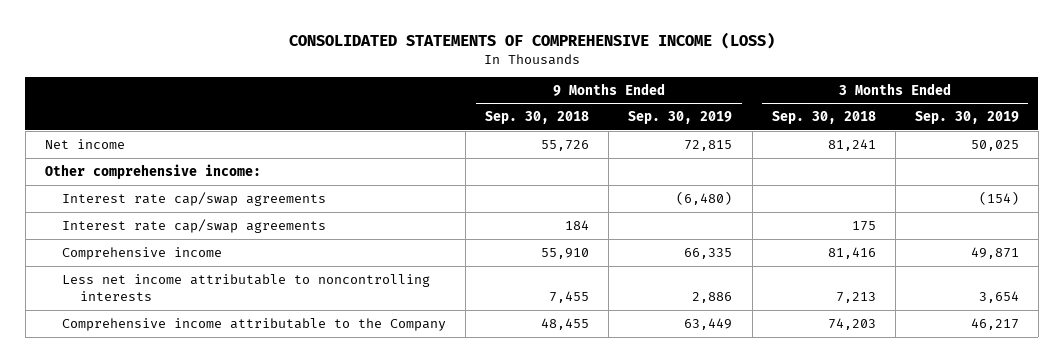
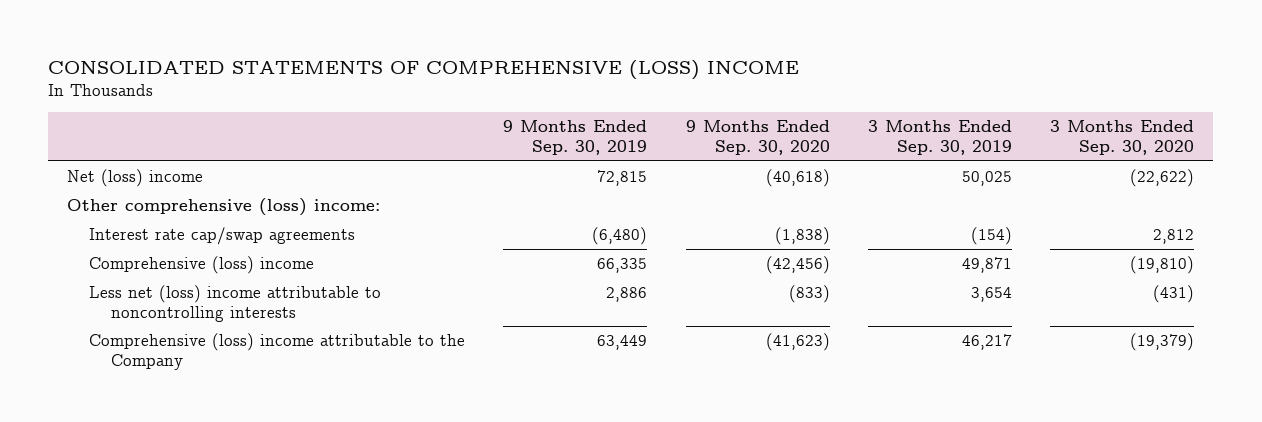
[288,31,775,49] CONSOLIDATED STATEMENTS OF COMPREHENSIVE INCOME (LOSS) -> [48,59,800,80] CONSOLIDATED STATEMENTS OF COMPREHENSIVE (LOSS) INCOME
[485,111,590,125] Sep. 30, 2018 -> none
[771,111,876,125] Sep. 30, 2018 -> none
none -> [685,120,830,155] 9 Months Ended Sep. 30, 2020
none -> [1050,120,1195,155] 3 Months Ended Sep. 30, 2020
[44,138,125,149] Net income -> [67,169,204,188] Net (loss) income
[44,163,261,179] Other comprehensive income: -> [67,198,381,217] Other comprehensive (loss) income:
[62,218,327,233] Interest rate cap/swap agreements -> none
[62,246,223,260] Comprehensive income -> [89,256,315,275] Comprehensive (loss) income
[62,273,431,301] Less net income attributable to noncontrolling interests -> [89,285,382,322] Less net (loss) income attributable to noncontrolling interests
[62,317,447,331] Comprehensive income attributable to the Company -> [89,333,466,370] Comprehensive (loss) income attributable to the Company

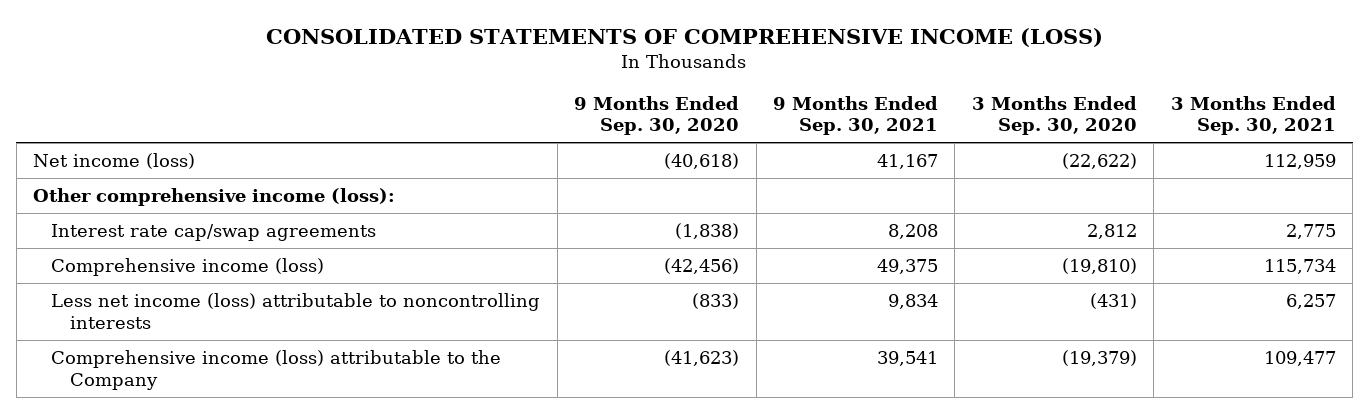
[48,59,800,80] CONSOLIDATED STATEMENTS OF COMPREHENSIVE (LOSS) INCOME -> [266,27,1104,47] CONSOLIDATED STATEMENTS OF COMPREHENSIVE INCOME (LOSS)
[503,120,648,155] 9 Months Ended Sep. 30, 2019 -> none
[867,120,1012,155] 3 Months Ended Sep. 30, 2019 -> none
none -> [773,95,939,136] 9 Months Ended Sep. 30, 2021
none -> [1170,95,1336,136] 3 Months Ended Sep. 30, 2021
[67,169,204,188] Net (loss) income -> [33,153,196,170] Net income (loss)
[67,198,381,217] Other comprehensive (loss) income: -> [33,188,396,207] Other comprehensive income (loss):
[89,256,315,275] Comprehensive (loss) income -> [51,258,325,277] Comprehensive income (loss)
[89,285,382,322] Less net (loss) income attributable to noncontrolling interests -> [51,293,541,329] Less net income (loss) attributable to noncontrolling interests
[89,333,466,370] Comprehensive (loss) income attributable to the Company -> [51,350,502,390] Comprehensive income (loss) attributable to the Company

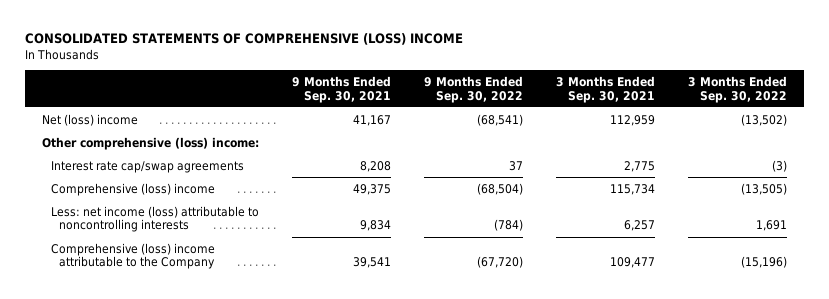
[266,27,1104,47] CONSOLIDATED STATEMENTS OF COMPREHENSIVE INCOME (LOSS) -> [25,33,464,46] CONSOLIDATED STATEMENTS OF COMPREHENSIVE (LOSS) INCOME
[574,95,740,136] 9 Months Ended Sep. 30, 2020 -> none
[971,95,1137,136] 3 Months Ended Sep. 30, 2020 -> none
none -> [424,75,524,103] 9 Months Ended Sep. 30, 2022
none -> [688,75,788,103] 3 Months Ended Sep. 30, 2022
[33,153,196,170] Net income (loss) -> [42,113,139,126] Net (loss) income
[33,188,396,207] Other comprehensive income (loss): -> [42,136,260,150] Other comprehensive (loss) income:
[51,258,325,277] Comprehensive income (loss) -> [50,182,215,196] Comprehensive (loss) income
[51,293,541,329] Less net income (loss) attributable to noncontrolling interests -> [50,205,259,233] Less: net income (loss) attributable to noncontrolling interests
[51,350,502,390] Comprehensive income (loss) attributable to the Company -> [50,242,216,270] Comprehensive (loss) income attributable to the Company

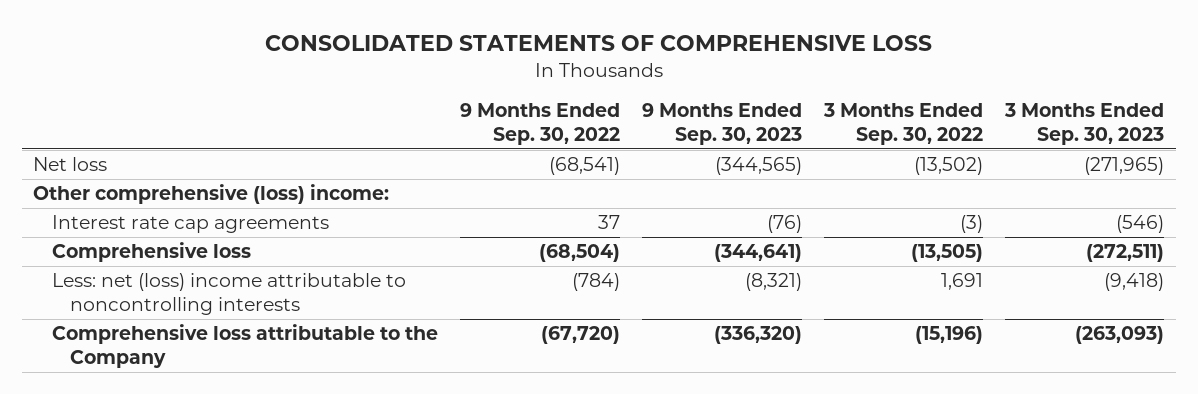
[25,33,464,46] CONSOLIDATED STATEMENTS OF COMPREHENSIVE (LOSS) INCOME -> [264,35,932,52] CONSOLIDATED STATEMENTS OF COMPREHENSIVE LOSS
[292,75,392,103] 9 Months Ended Sep. 30, 2021 -> none
[556,75,656,103] 3 Months Ended Sep. 30, 2021 -> none
none -> [642,103,803,145] 9 Months Ended Sep. 30, 2023
none -> [1004,103,1165,145] 3 Months Ended Sep. 30, 2023
[42,113,139,126] Net (loss) income -> [33,157,108,172] Net loss
[50,160,244,173] Interest rate cap/swap agreements -> [51,215,329,234] Interest rate cap agreements
[50,182,215,196] Comprehensive (loss) income -> [51,242,251,263] Comprehensive loss
[50,205,259,233] Less: net income (loss) attributable to noncontrolling interests -> [51,273,406,315] Less: net (loss) income attributable to noncontrolling interests
[50,242,216,270] Comprehensive (loss) income attributable to the Company -> [51,324,438,368] Comprehensive loss attributable to the Company

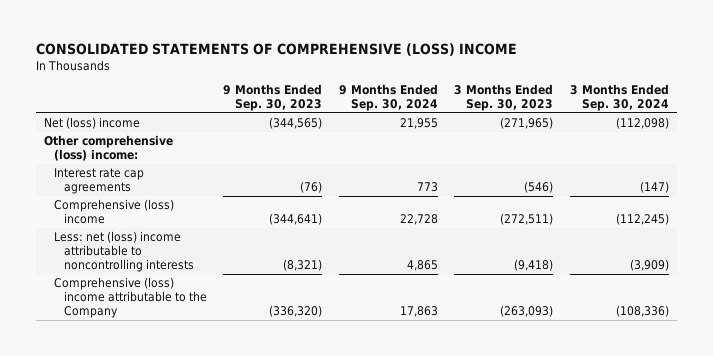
[264,35,932,52] CONSOLIDATED STATEMENTS OF COMPREHENSIVE LOSS -> [35,42,517,56] CONSOLIDATED STATEMENTS OF COMPREHENSIVE (LOSS) INCOME
[459,103,620,145] 9 Months Ended Sep. 30, 2022 -> none
[823,103,984,145] 3 Months Ended Sep. 30, 2022 -> none
none -> [338,84,438,112] 9 Months Ended Sep. 30, 2024
none -> [569,84,669,112] 3 Months Ended Sep. 30, 2024
[33,157,108,172] Net loss -> [44,117,141,130] Net (loss) income
[51,242,251,263] Comprehensive loss -> [53,199,174,225] Comprehensive (loss) income
[51,324,438,368] Comprehensive loss attributable to the Company -> [53,277,207,319] Comprehensive (loss) income attributable to the Company

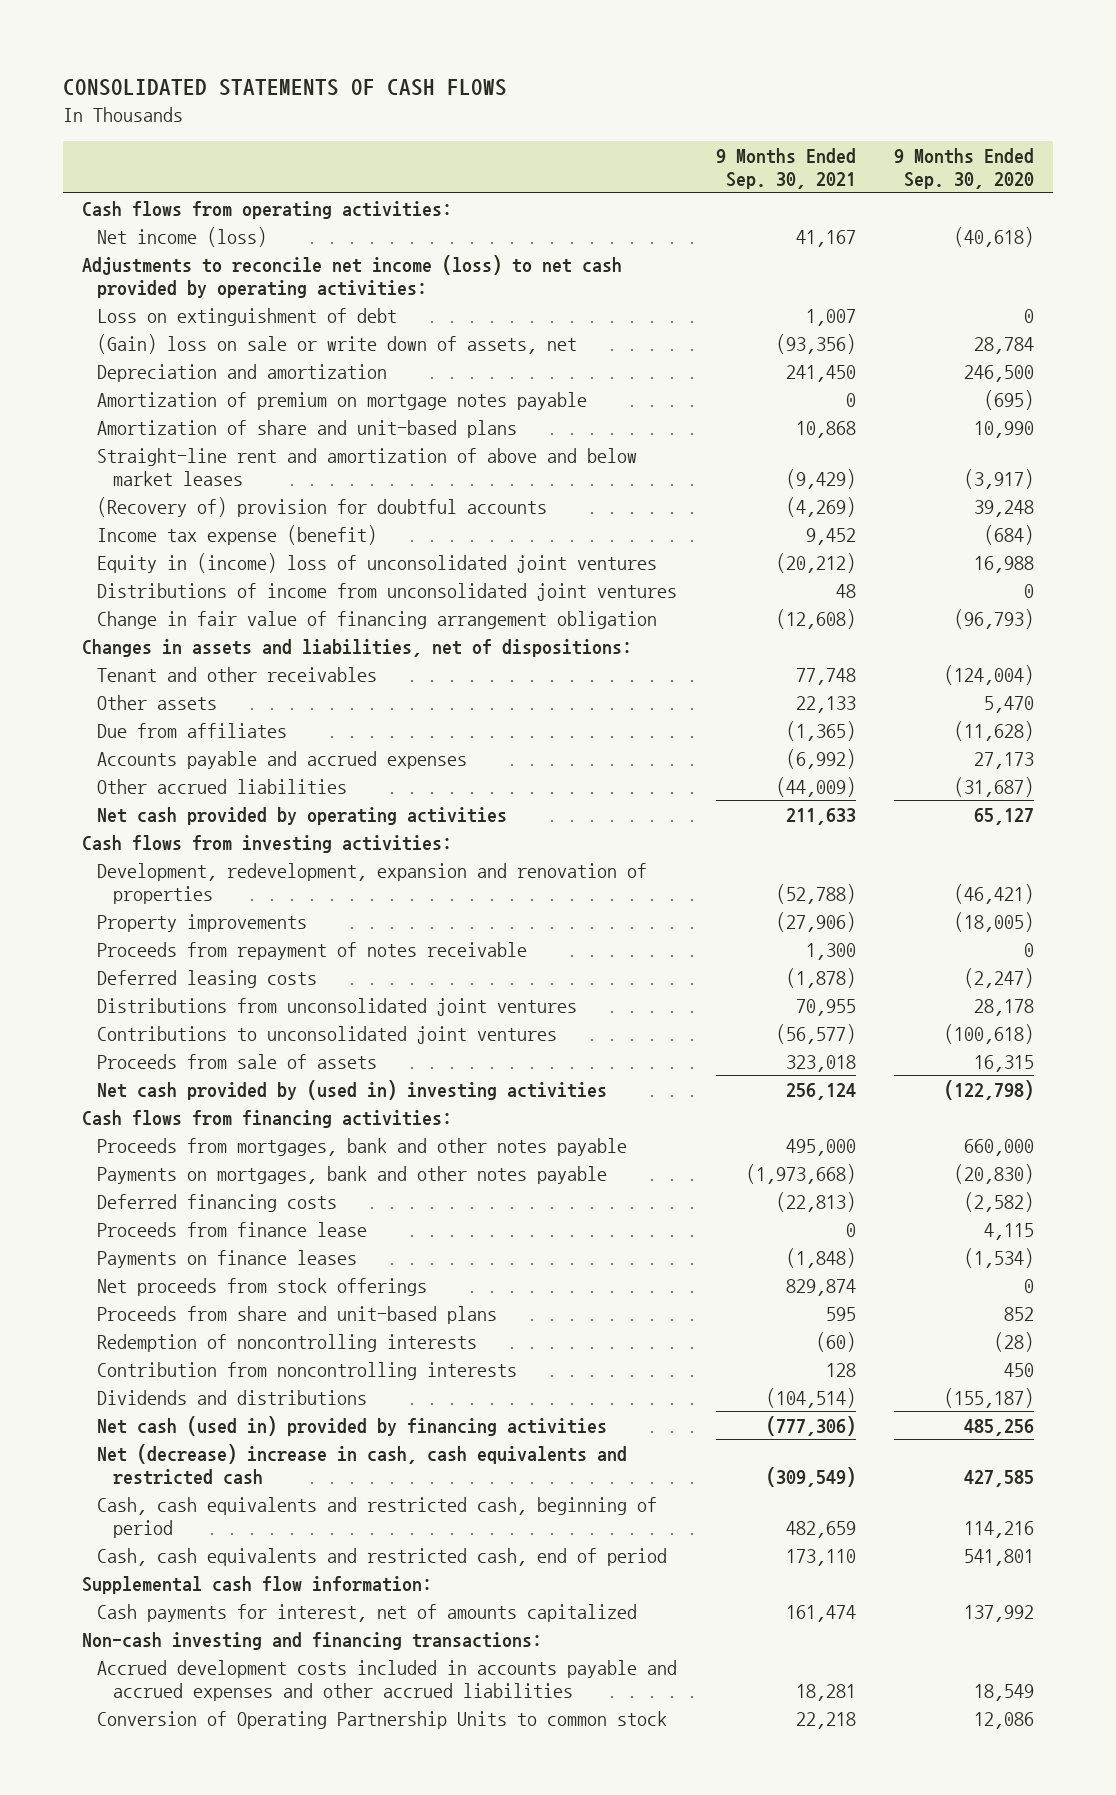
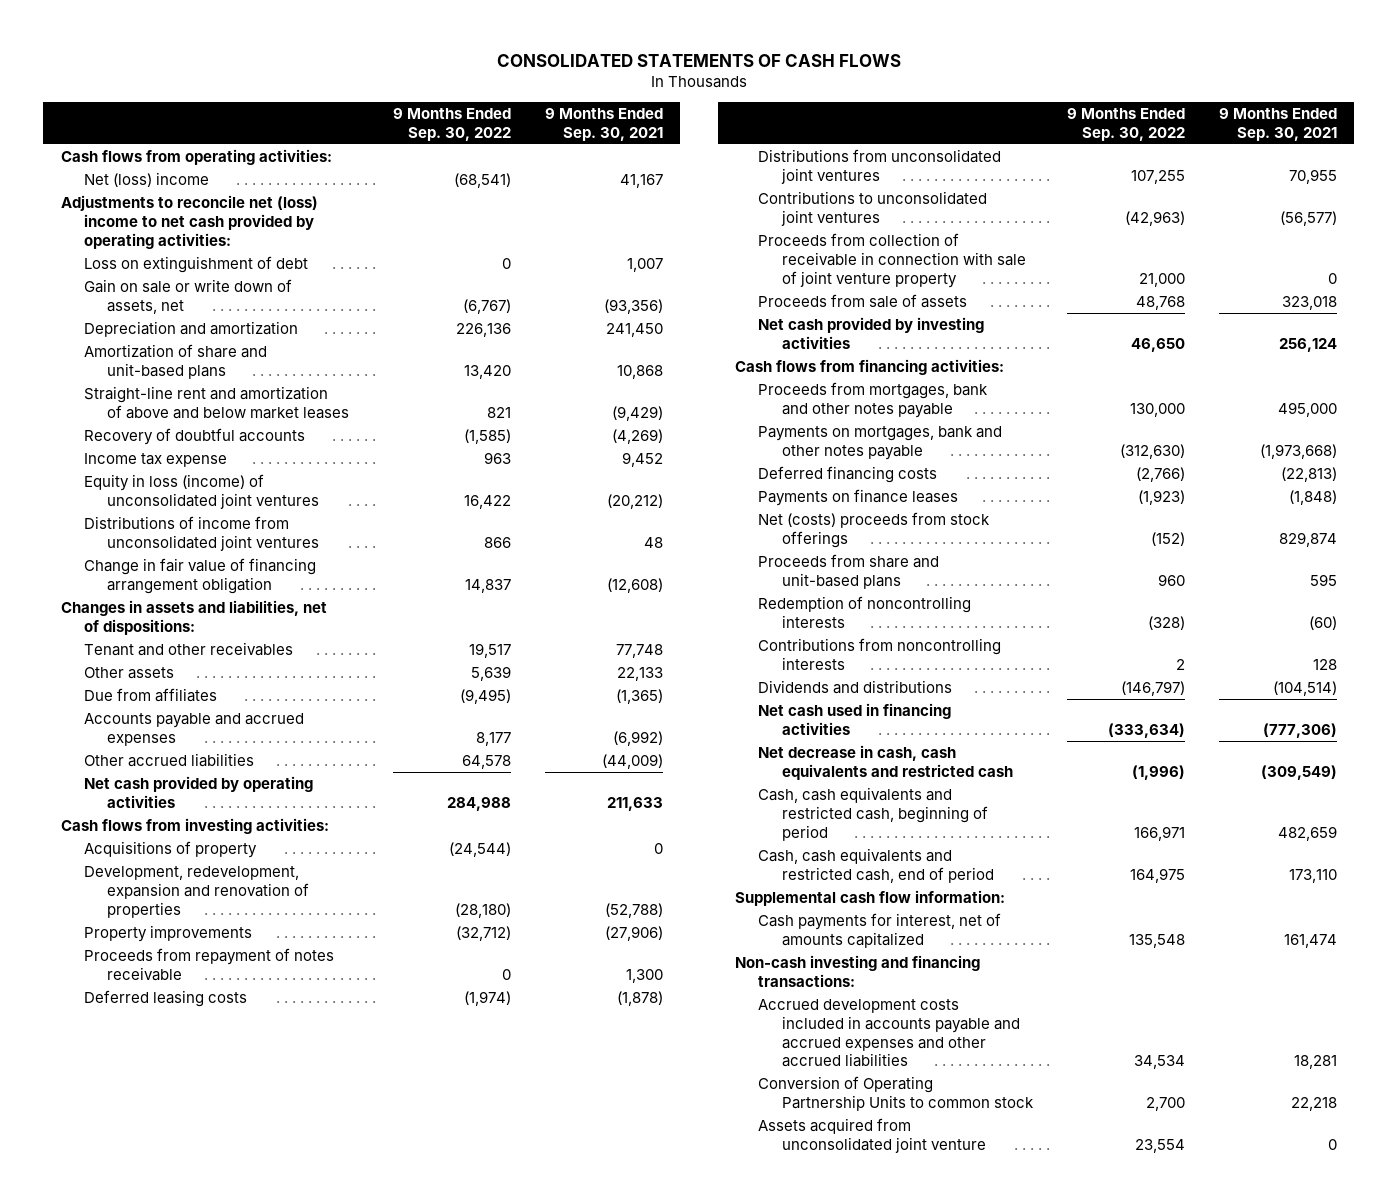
[893,147,1034,190] 9 Months Ended Sep. 30, 2020 -> none
none -> [392,107,511,141] 9 Months Ended Sep. 30, 2022
[97,226,268,247] Net income (loss) -> [84,172,210,188] Net (loss) income
[81,254,622,298] Adjustments to reconcile net income (loss) to net cash provided by operating activities: -> [60,195,318,249] Adjustments to reconcile net (loss) income to net cash provided by operating activities:
[97,333,578,354] (Gain) loss on sale or write down of assets, net -> [84,279,293,314] Gain on sale or write down of assets, net
[97,391,588,410] Amortization of premium on mortgage notes payable -> none
[97,496,548,517] (Recovery of) provision for doubtful accounts -> [84,428,306,446] Recovery of doubtful accounts
[97,524,378,545] Income tax expense (benefit) -> [84,453,228,468] Income tax expense
[97,552,658,573] Equity in (income) loss of unconsolidated joint ventures -> [84,474,320,509] Equity in loss (income) of unconsolidated joint ventures
none -> [84,841,258,859] Acquisitions of property
none -> [758,233,1026,288] Proceeds from collection of receivable in connection with sale of joint venture property
[97,1079,608,1100] Net cash provided by (used in) investing activities -> [758,317,985,349] Net cash provided by investing activities
[97,1221,368,1237] Proceeds from finance lease -> none
[97,1277,428,1296] Net proceeds from stock offerings -> [758,512,991,548] Net (costs) proceeds from stock offerings
[97,1361,518,1380] Contribution from noncontrolling interests -> [758,638,1002,670] Contributions from noncontrolling interests
[97,1415,608,1436] Net cash (used in) provided by financing activities -> [758,703,952,735] Net cash used in financing activities
[97,1443,628,1485] Net (decrease) increase in cash, cash equivalents and restricted cash -> [758,745,1013,780] Net decrease in cash, cash equivalents and restricted cash
none -> [758,1118,986,1153] Assets acquired from unconsolidated joint venture

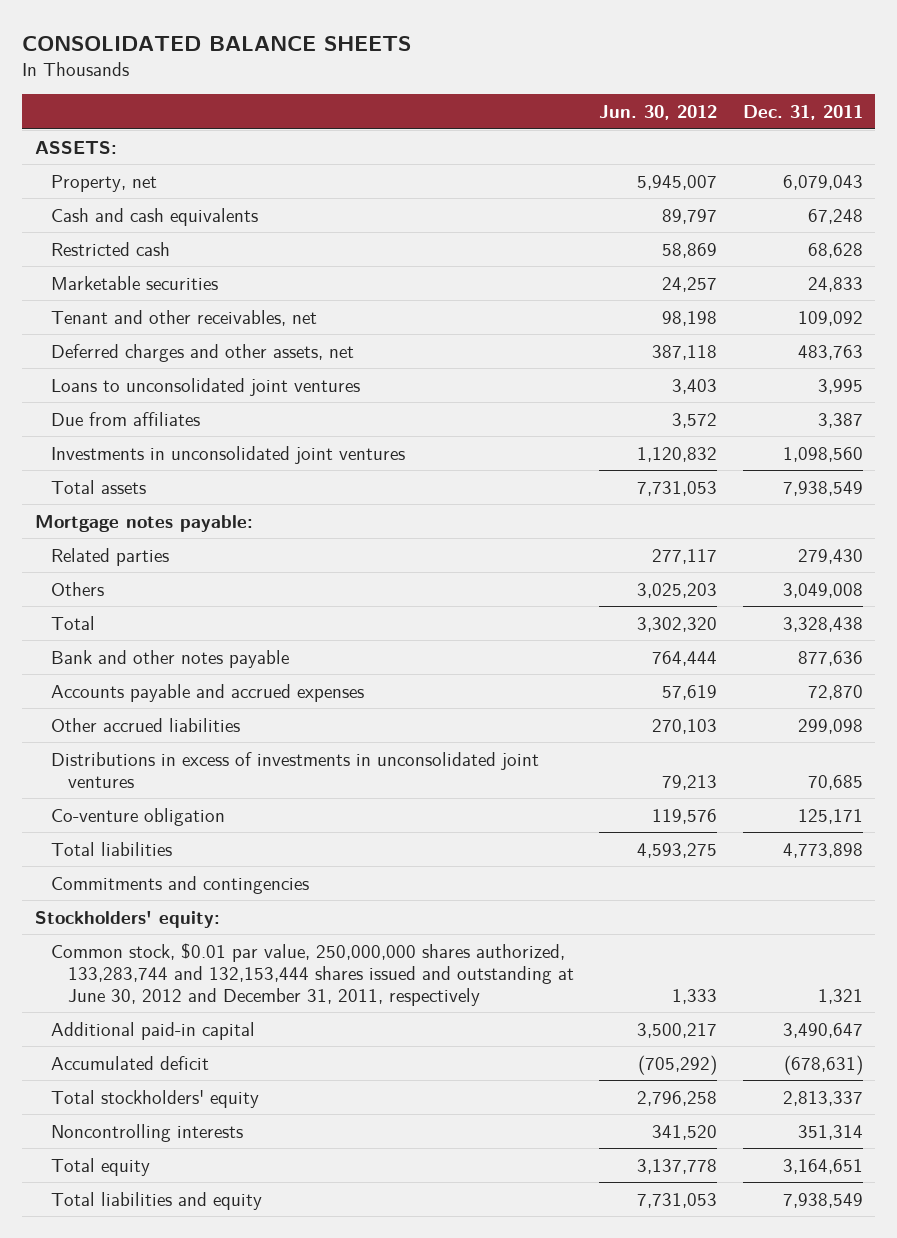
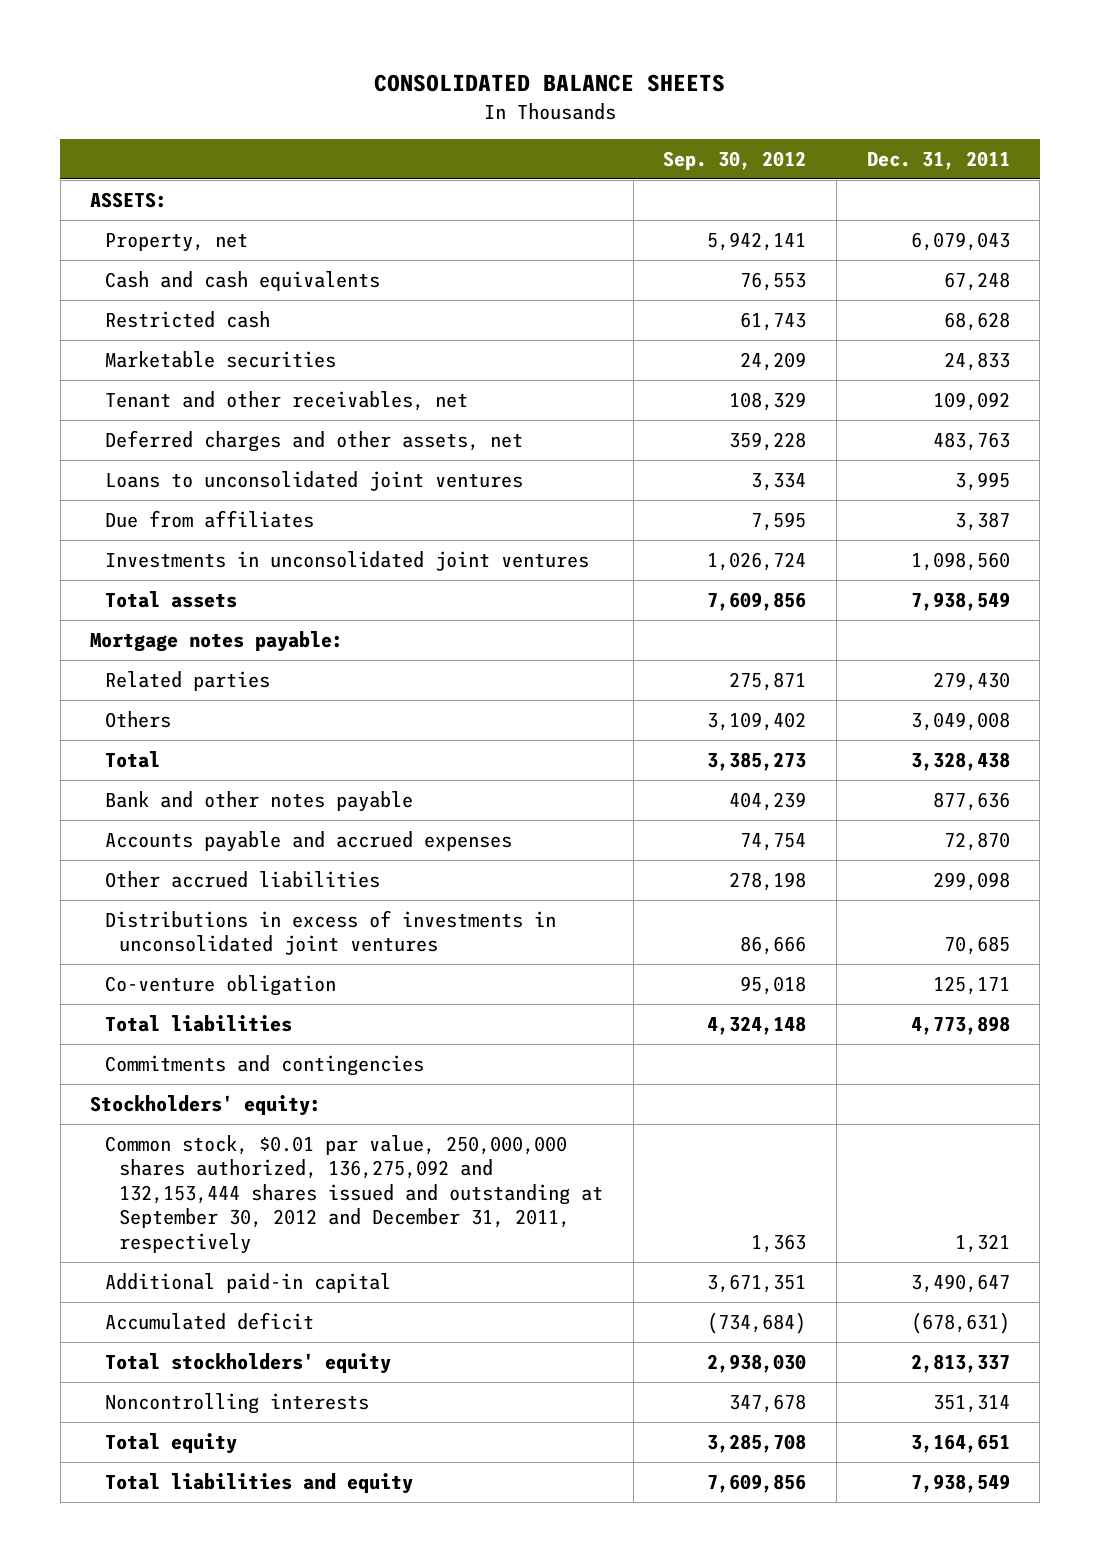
[599,105,718,121] Jun. 30, 2012 -> none
none -> [663,150,807,170] Sep. 30, 2012
[51,942,574,1006] Common stock, $0.01 par value, 250,000,000 shares authorized, 133,283,744 and 132,153,444 shares issued and outstanding at June 30, 2012 and December 31, 2011, respectively -> [104,1135,604,1254] Common stock, $0.01 par value, 250,000,000 shares authorized, 136,275,092 and 132,153,444 shares issued and outstanding at September 30, 2012 and December 31, 2011, respectively

